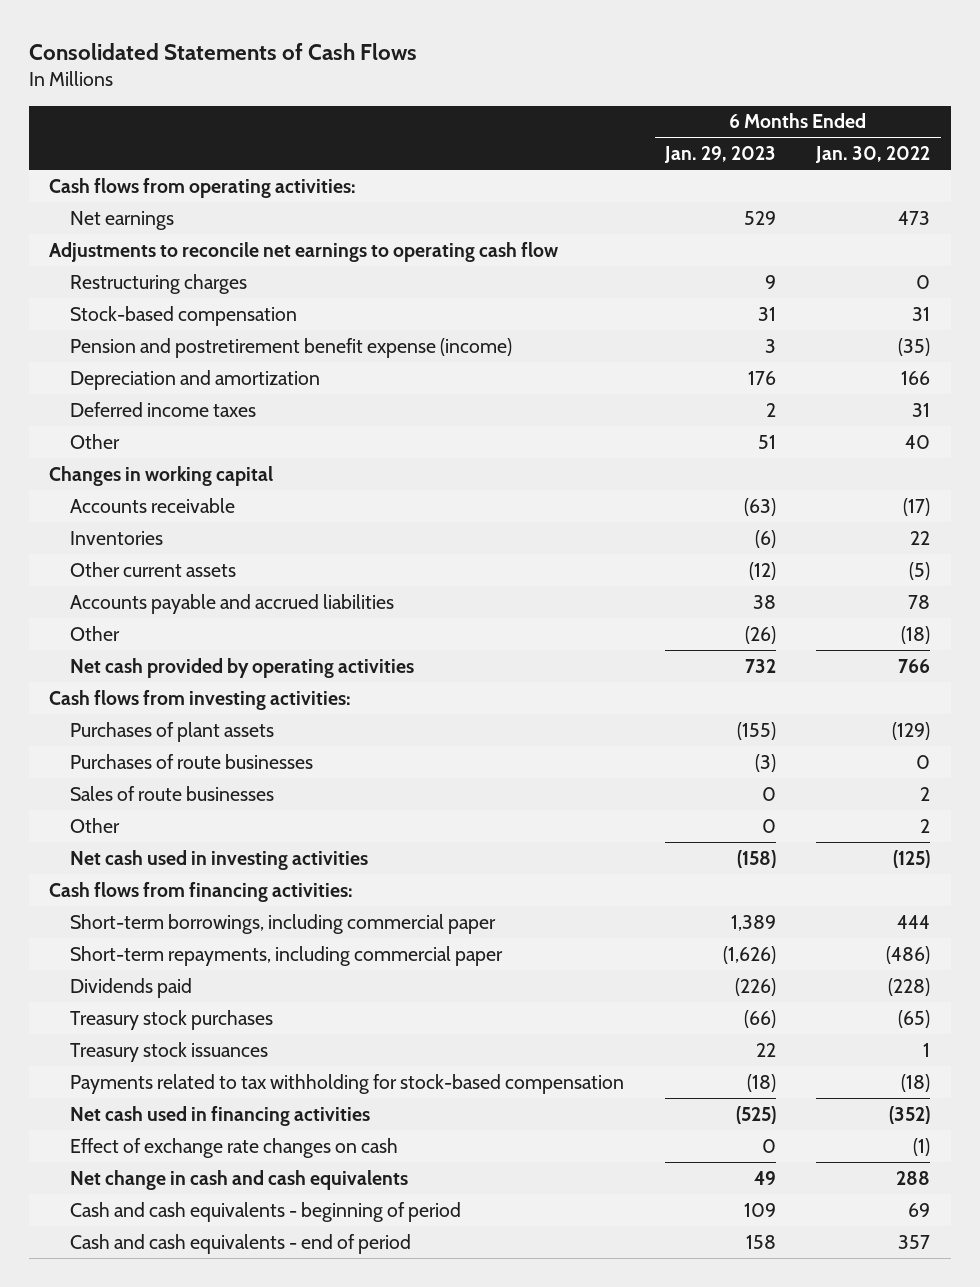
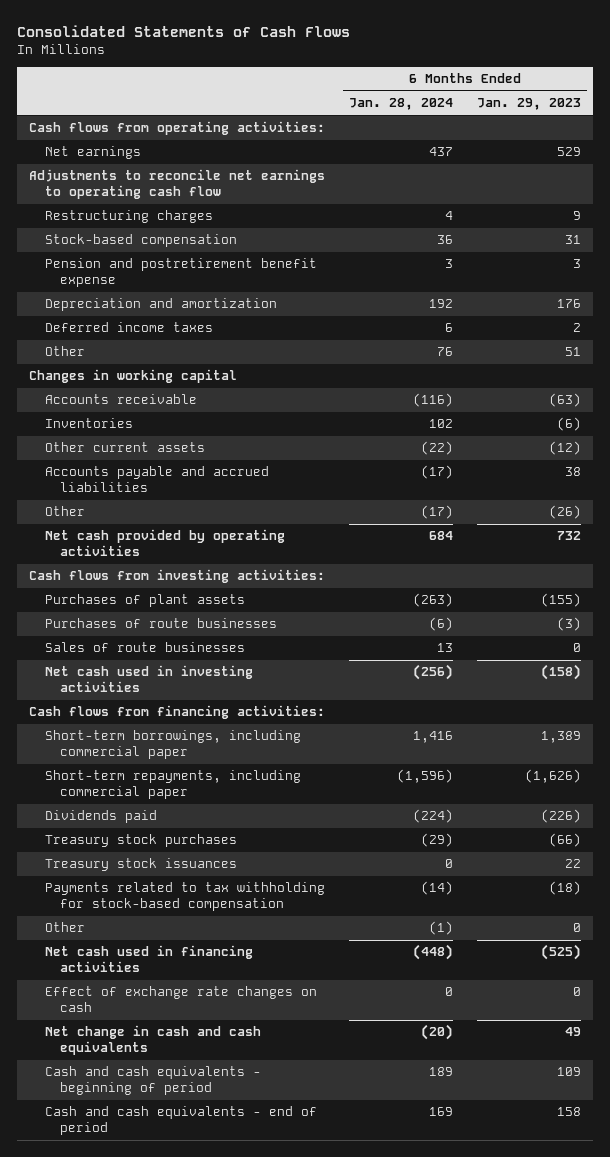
[815,146,931,164] Jan. 30, 2022 -> none
none -> [349,98,454,111] Jan. 28, 2024
[70,337,513,358] Pension and postretirement benefit expense (income) -> [44,258,317,288] Pension and postretirement benefit expense
[70,817,121,833] Other -> [44,922,85,933] Other

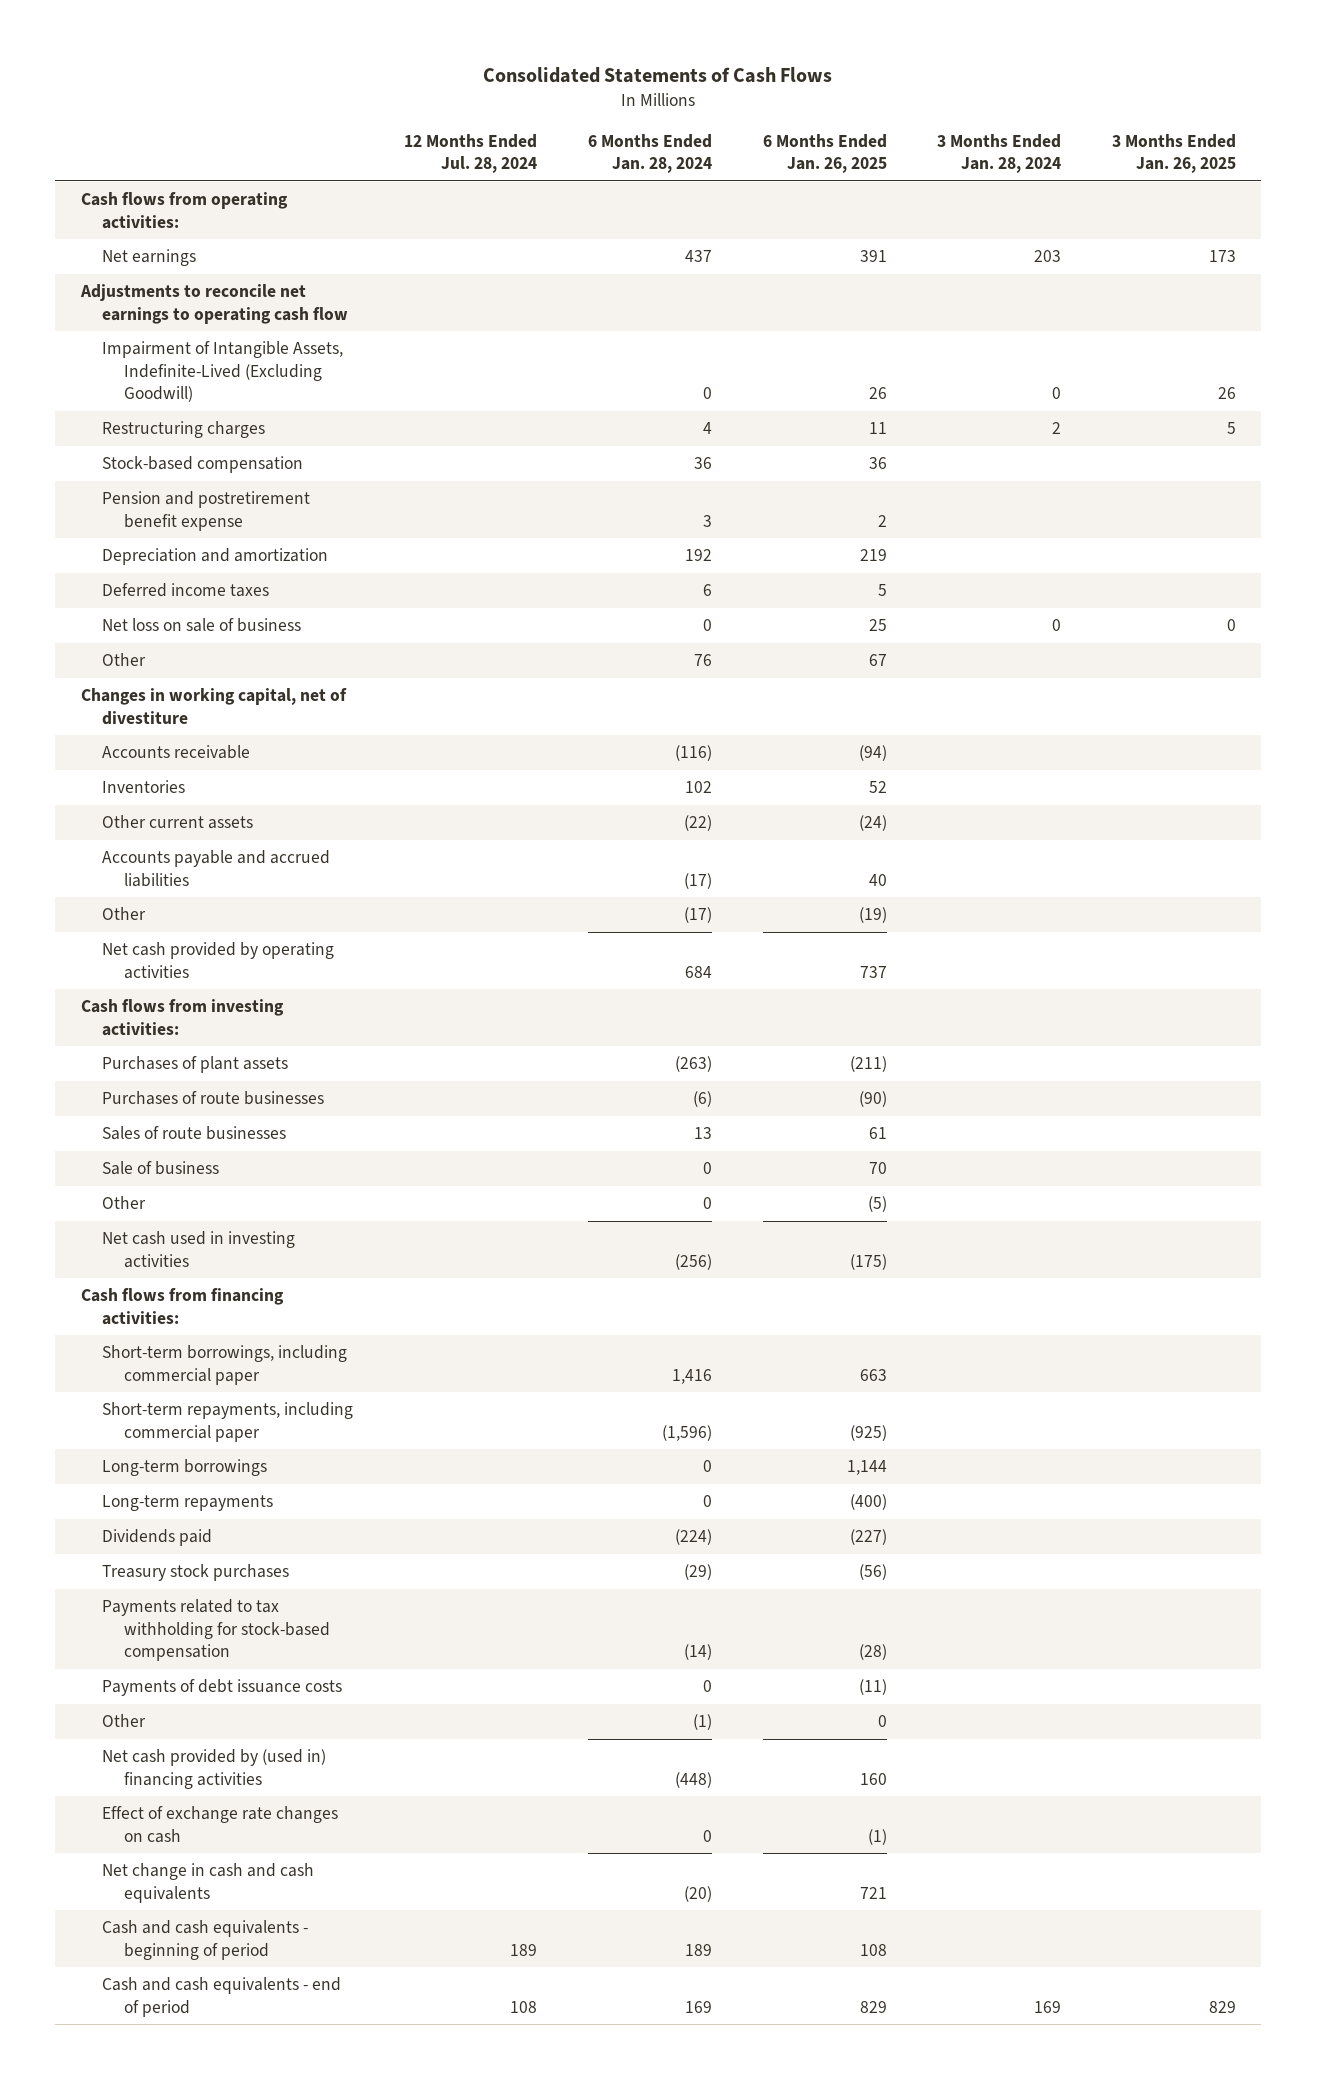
[477,98,582,111] Jan. 29, 2023 -> none
none -> [404,133,538,174] 12 Months Ended Jul. 28, 2024
none -> [762,133,887,174] 6 Months Ended Jan. 26, 2025
none -> [937,133,1062,174] 3 Months Ended Jan. 28, 2024
none -> [1112,133,1237,174] 3 Months Ended Jan. 26, 2025
none -> [102,341,344,403] Impairment of Intangible Assets, Indefinite-Lived (Excluding Goodwill)
none -> [102,618,302,633] Net loss on sale of business
[29,369,238,384] Changes in working capital -> [80,688,347,725] Changes in working capital, net of divestiture
none -> [102,1161,220,1176] Sale of business
none -> [102,1196,147,1210] Other
none -> [102,1459,268,1477] Long-term borrowings
none -> [102,1495,274,1512] Long-term repayments
[44,858,237,872] Treasury stock issuances -> none
none -> [102,1679,343,1697] Payments of debt issuance costs
[44,945,253,973] Net cash used in financing activities -> [102,1749,327,1789] Net cash provided by (used in) financing activities

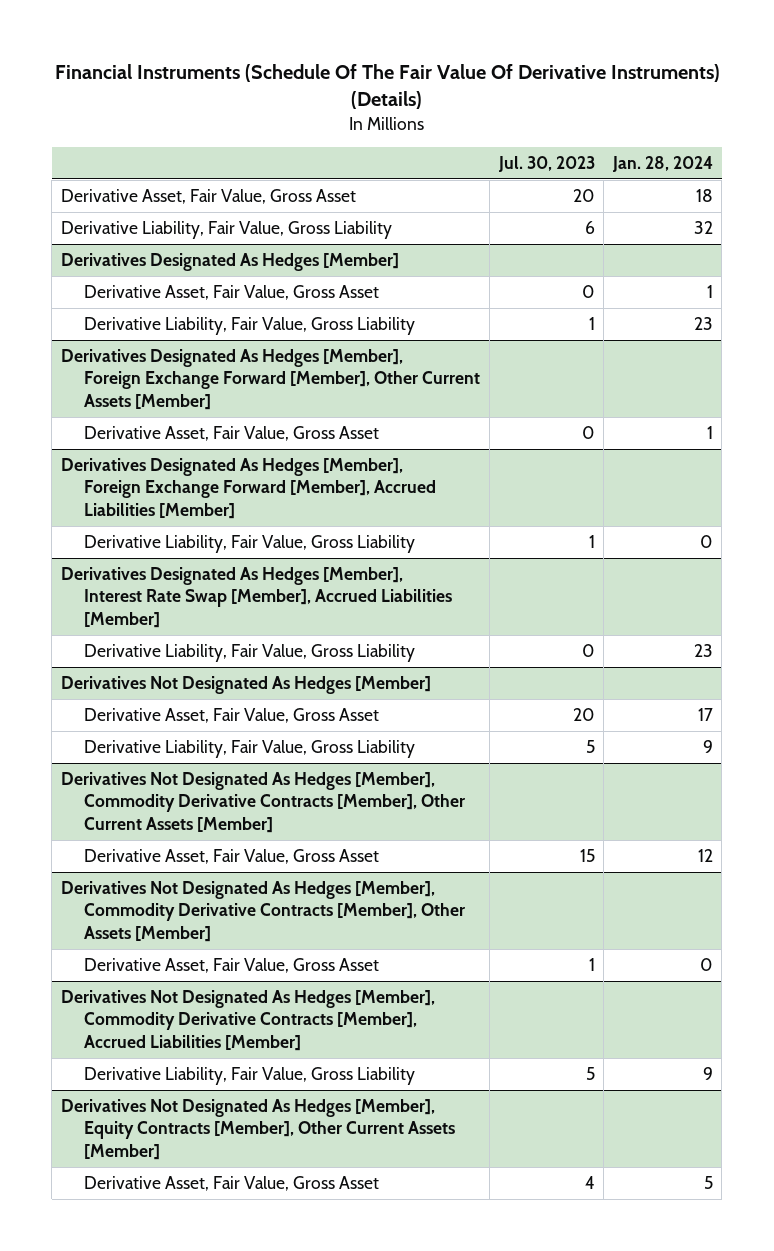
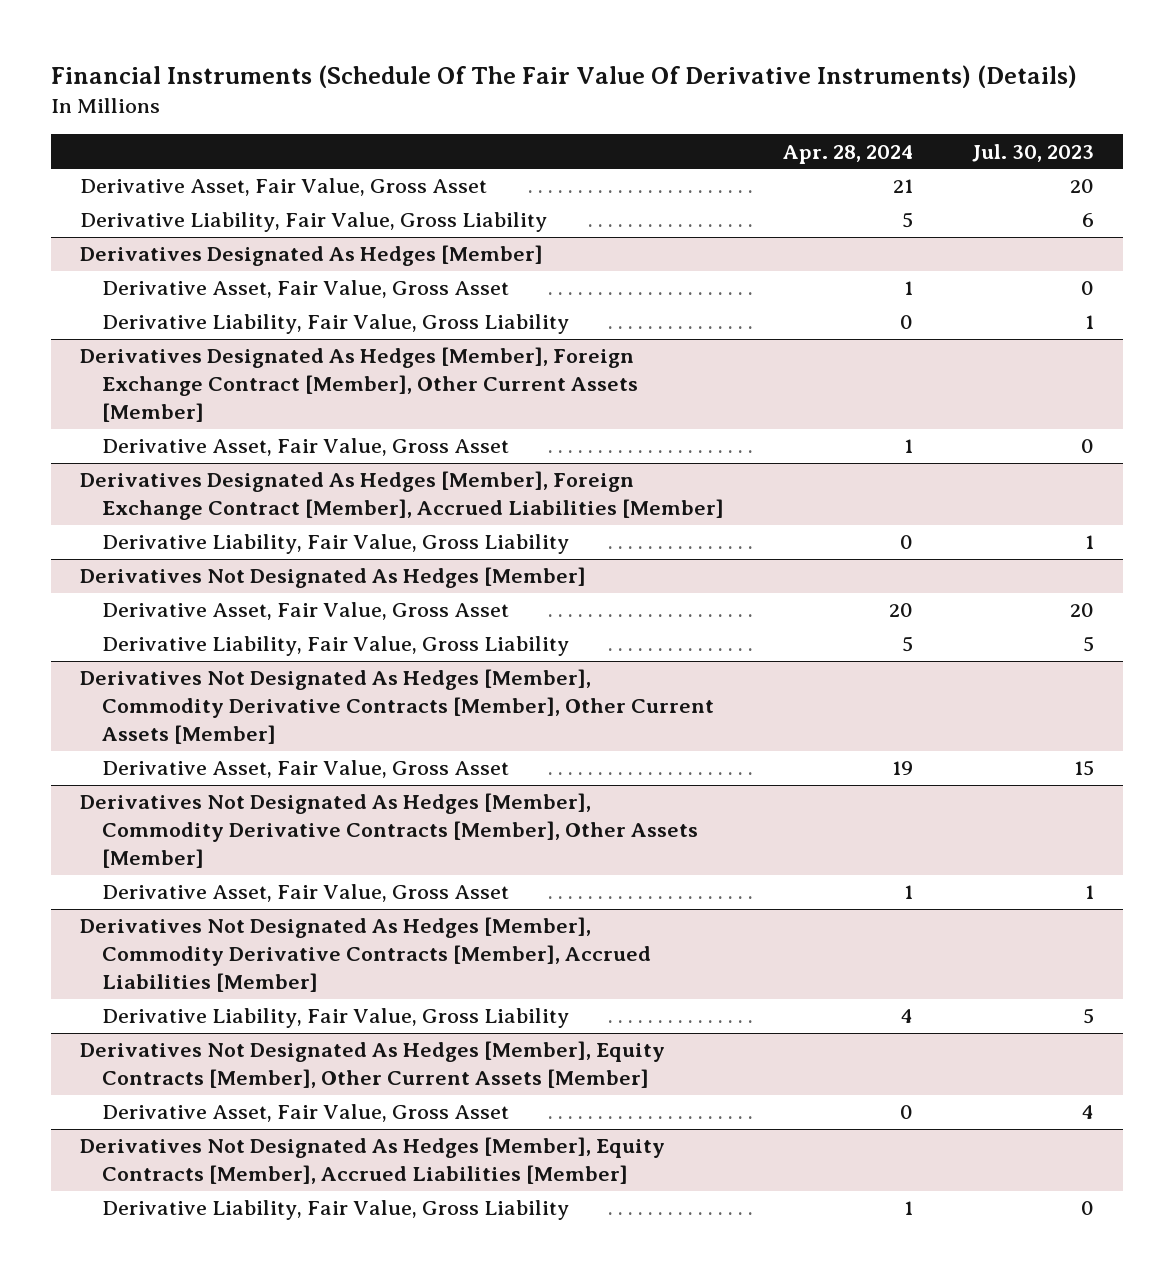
[611,155,713,172] Jan. 28, 2024 -> none
none -> [782,144,913,164] Apr. 28, 2024
[61,348,481,410] Derivatives Designated As Hedges [Member], Foreign Exchange Forward [Member], Other Current Assets [Member] -> [80,347,638,422] Derivatives Designated As Hedges [Member], Foreign Exchange Contract [Member], Other Current Assets [Member]
[61,457,437,519] Derivatives Designated As Hedges [Member], Foreign Exchange Forward [Member], Accrued Liabilities [Member] -> [80,471,724,521] Derivatives Designated As Hedges [Member], Foreign Exchange Contract [Member], Accrued Liabilities [Member]
[61,566,453,628] Derivatives Designated As Hedges [Member], Interest Rate Swap [Member], Accrued Liabilities [Member] -> none
[84,643,416,662] Derivative Liability, Fair Value, Gross Liability -> none
none -> [80,1137,666,1185] Derivatives Not Designated As Hedges [Member], Equity Contracts [Member], Accrued Liabilities [Member]
none -> [101,1200,569,1221] Derivative Liability, Fair Value, Gross Liability

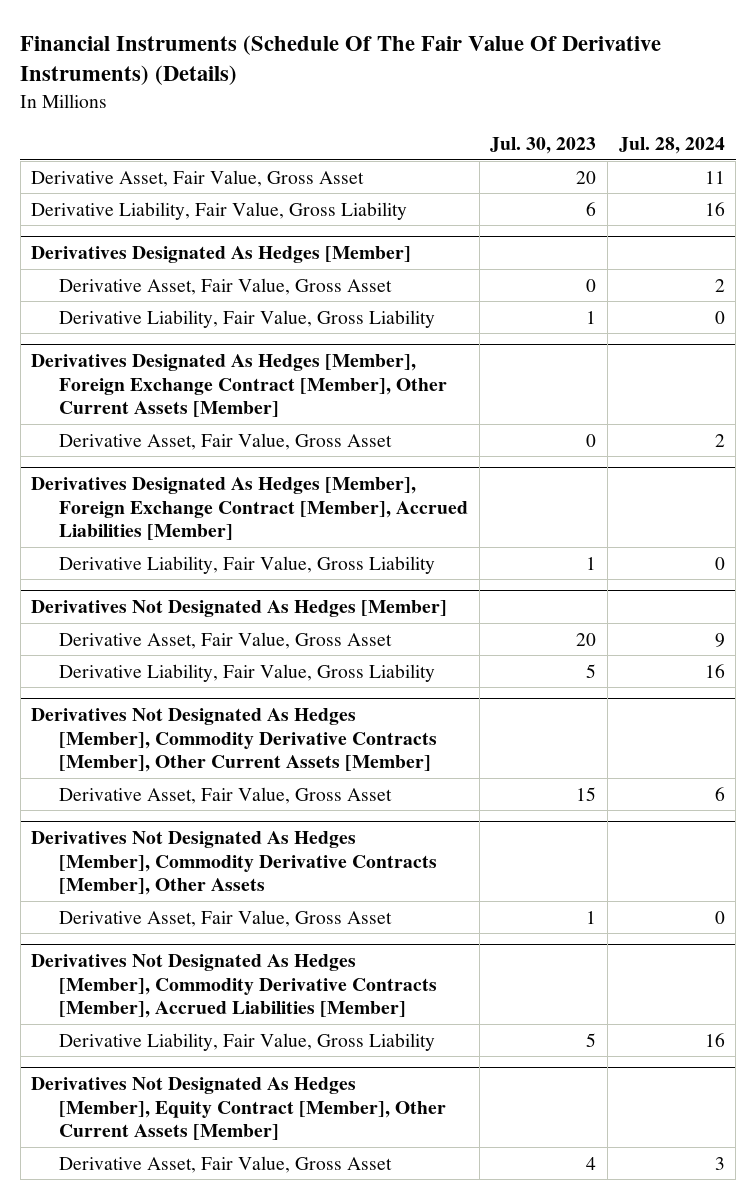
[782,144,913,164] Apr. 28, 2024 -> none
none -> [618,136,725,154] Jul. 28, 2024
[80,793,698,868] Derivatives Not Designated As Hedges [Member], Commodity Derivative Contracts [Member], Other Assets [Member] -> [31,831,438,896] Derivatives Not Designated As Hedges [Member], Commodity Derivative Contracts [Member], Other Assets
[80,1041,666,1089] Derivatives Not Designated As Hedges [Member], Equity Contracts [Member], Other Current Assets [Member] -> [31,1077,447,1141] Derivatives Not Designated As Hedges [Member], Equity Contract [Member], Other Current Assets [Member]
[80,1137,666,1185] Derivatives Not Designated As Hedges [Member], Equity Contracts [Member], Accrued Liabilities [Member] -> none
[101,1200,569,1221] Derivative Liability, Fair Value, Gross Liability -> none

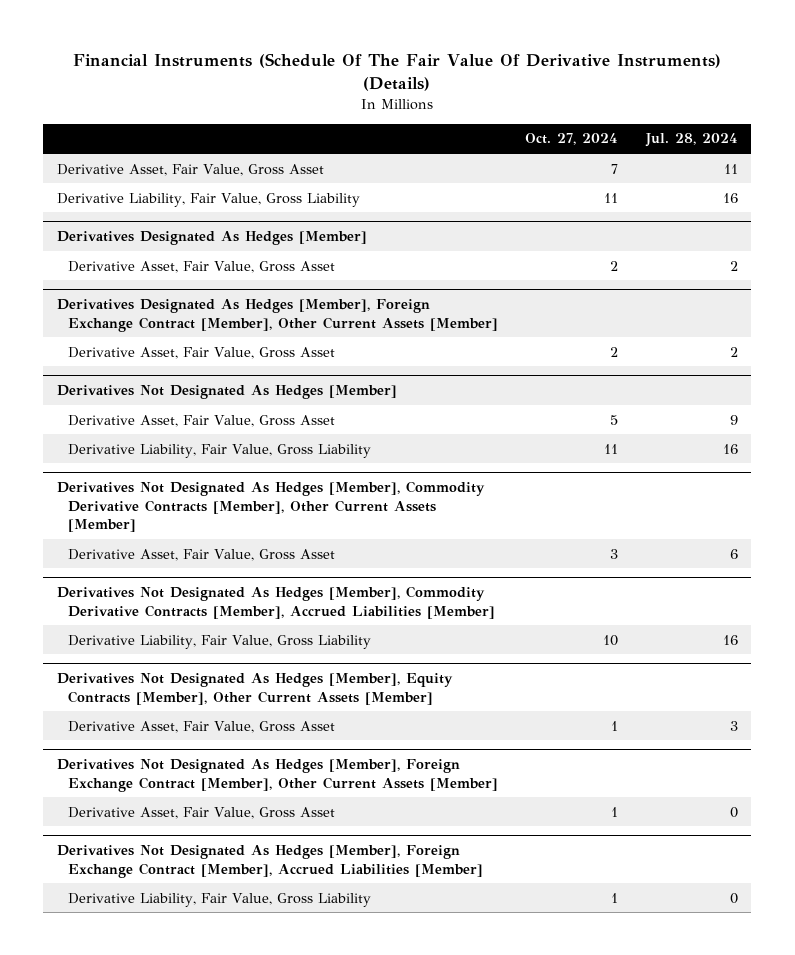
[490,136,597,154] Jul. 30, 2023 -> none
none -> [525,133,619,146] Oct. 27, 2024
[59,309,436,328] Derivative Liability, Fair Value, Gross Liability -> none
[31,477,469,541] Derivatives Designated As Hedges [Member], Foreign Exchange Contract [Member], Accrued Liabilities [Member] -> none
[59,555,436,574] Derivative Liability, Fair Value, Gross Liability -> none
[31,831,438,896] Derivatives Not Designated As Hedges [Member], Commodity Derivative Contracts [Member], Other Assets -> none
[59,909,393,927] Derivative Asset, Fair Value, Gross Asset -> none
[31,1077,447,1141] Derivatives Not Designated As Hedges [Member], Equity Contract [Member], Other Current Assets [Member] -> [57,673,454,705] Derivatives Not Designated As Hedges [Member], Equity Contracts [Member], Other Current Assets [Member]
none -> [57,759,499,792] Derivatives Not Designated As Hedges [Member], Foreign Exchange Contract [Member], Other Current Assets [Member]
none -> [68,806,336,819] Derivative Asset, Fair Value, Gross Asset
none -> [57,845,484,878] Derivatives Not Designated As Hedges [Member], Foreign Exchange Contract [Member], Accrued Liabilities [Member]
none -> [68,892,372,907] Derivative Liability, Fair Value, Gross Liability

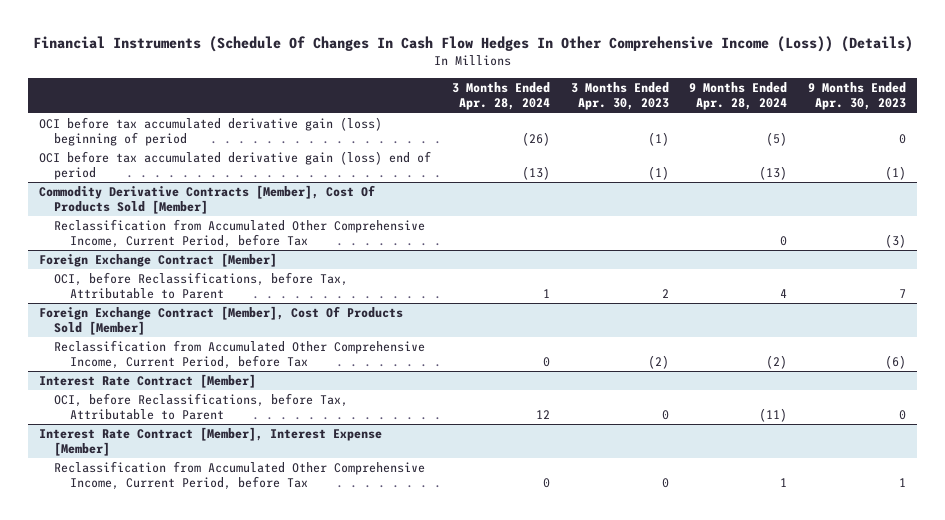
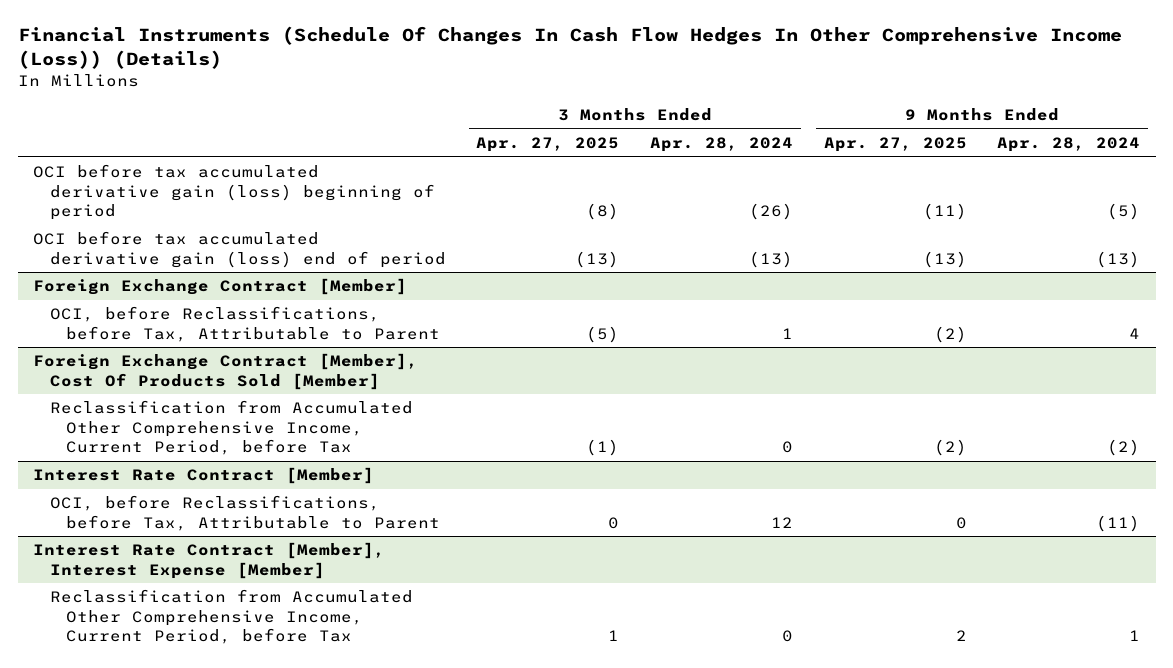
[570,82,669,111] 3 Months Ended Apr. 30, 2023 -> none
[808,82,907,111] 9 Months Ended Apr. 30, 2023 -> none
none -> [476,137,620,153] Apr. 27, 2025
none -> [823,137,967,153] Apr. 27, 2025
[38,185,375,215] Commodity Derivative Contracts [Member], Cost Of Products Sold [Member] -> none
[54,219,426,249] Reclassification from Accumulated Other Comprehensive Income, Current Period, before Tax -> none

